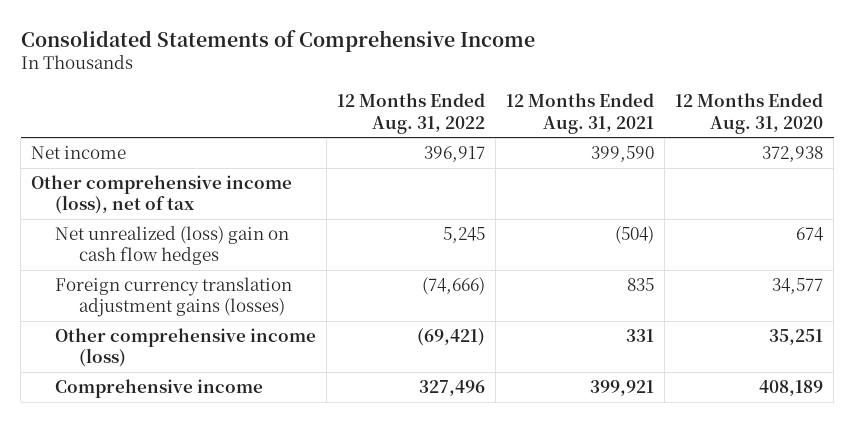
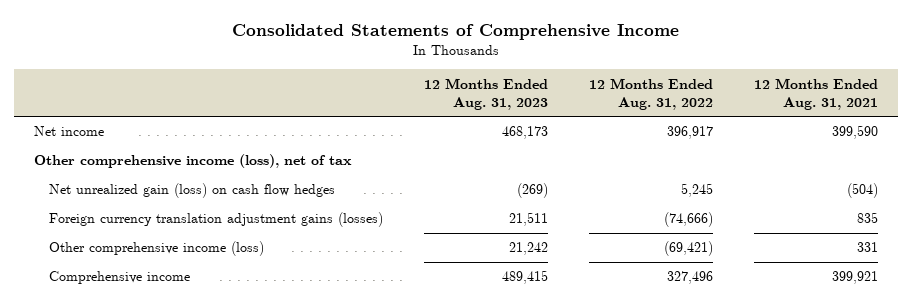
[675,93,824,134] 12 Months Ended Aug. 31, 2020 -> none
none -> [423,77,548,110] 12 Months Ended Aug. 31, 2023
[55,226,290,266] Net unrealized (loss) gain on cash flow hedges -> [49,183,336,199] Net unrealized gain (loss) on cash flow hedges

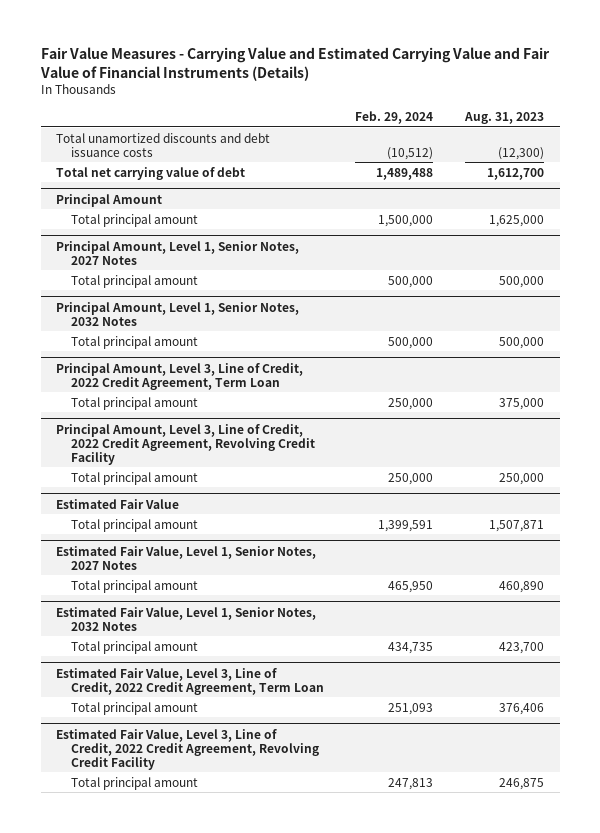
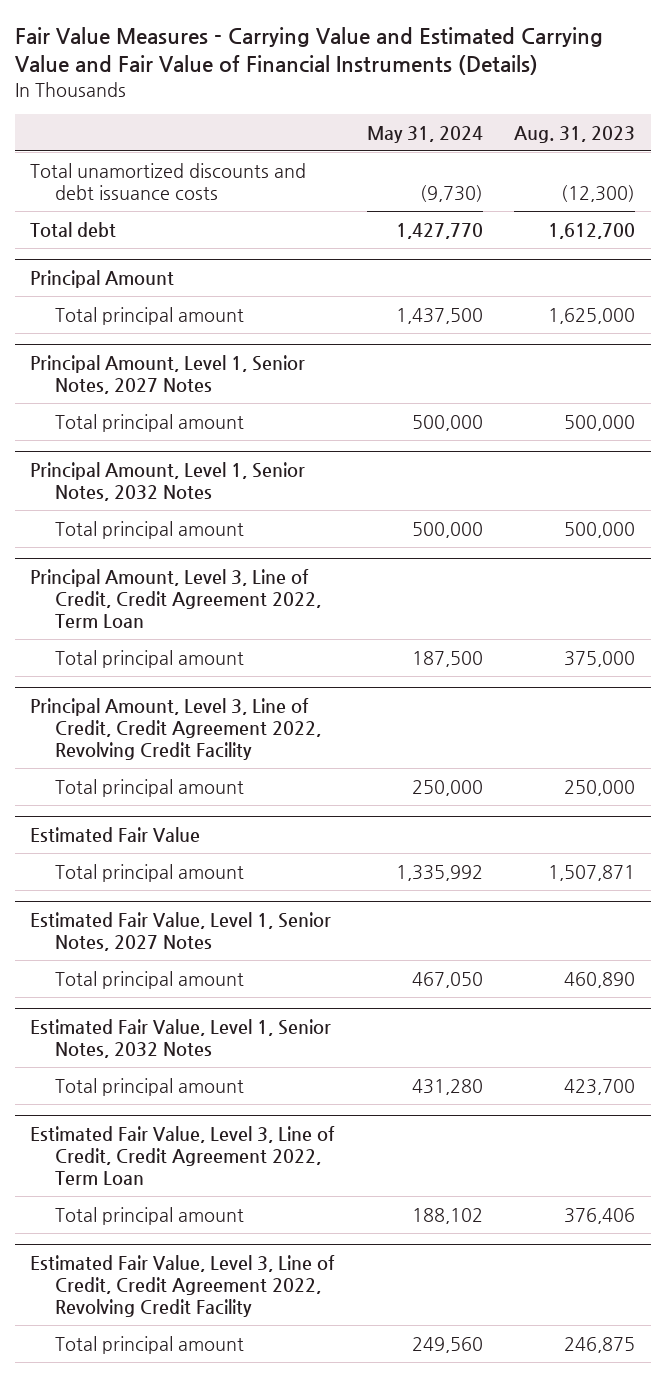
[355,110,434,124] Feb. 29, 2024 -> none
none -> [366,125,483,143] May 31, 2024
[56,166,246,180] Total net carrying value of debt -> [30,221,117,237] Total debt
[56,362,304,390] Principal Amount, Level 3, Line of Credit, 2022 Credit Agreement, Term Loan -> [30,568,321,629] Principal Amount, Level 3, Line of Credit, Credit Agreement 2022, Term Loan
[56,423,315,465] Principal Amount, Level 3, Line of Credit, 2022 Credit Agreement, Revolving Credit Facility -> [30,697,321,761] Principal Amount, Level 3, Line of Credit, Credit Agreement 2022, Revolving Credit Facility
[56,667,324,695] Estimated Fair Value, Level 3, Line of Credit, 2022 Credit Agreement, Term Loan -> [30,1125,336,1186] Estimated Fair Value, Level 3, Line of Credit, Credit Agreement 2022, Term Loan
[56,728,319,770] Estimated Fair Value, Level 3, Line of Credit, 2022 Credit Agreement, Revolving Credit Facility -> [30,1254,336,1318] Estimated Fair Value, Level 3, Line of Credit, Credit Agreement 2022, Revolving Credit Facility

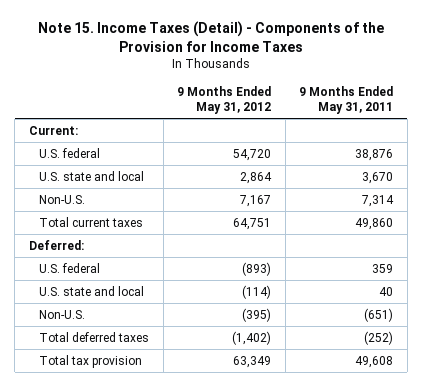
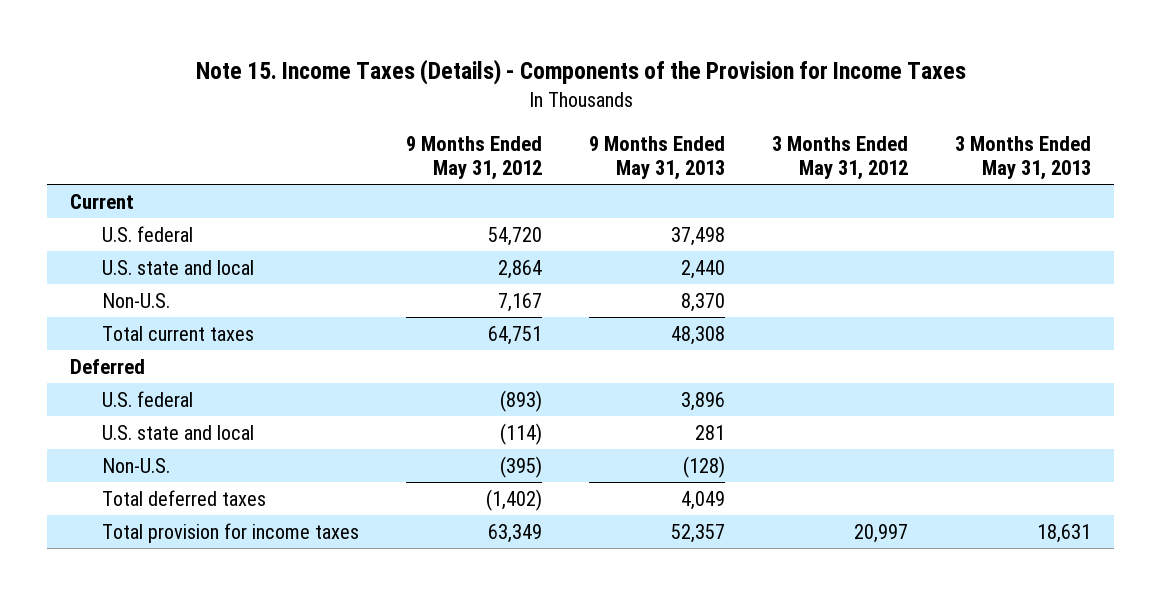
[37,21,384,52] Note 15. Income Taxes (Detail) - Components of the Provision for Income Taxes -> [195,58,966,85] Note 15. Income Taxes (Details) - Components of the Provision for Income Taxes
[299,85,394,115] 9 Months Ended May 31, 2011 -> none
none -> [588,135,725,181] 9 Months Ended May 31, 2013
none -> [771,135,908,181] 3 Months Ended May 31, 2012
none -> [954,135,1091,181] 3 Months Ended May 31, 2013
[28,125,78,135] Current: -> [70,193,135,209] Current
[28,239,84,250] Deferred: -> [70,358,146,374] Deferred
[39,354,143,368] Total tax provision -> [101,522,359,543] Total provision for income taxes

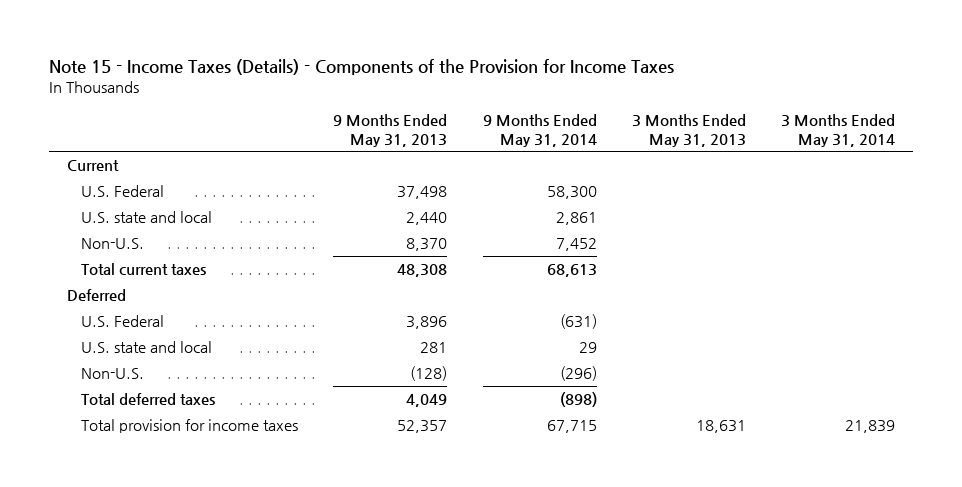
[195,58,966,85] Note 15. Income Taxes (Details) - Components of the Provision for Income Taxes -> [49,59,675,76] Note 15 - Income Taxes (Details) - Components of the Provision for Income Taxes
[405,135,542,181] 9 Months Ended May 31, 2012 -> none
[771,135,908,181] 3 Months Ended May 31, 2012 -> none
none -> [482,114,597,147] 9 Months Ended May 31, 2014
none -> [781,114,896,147] 3 Months Ended May 31, 2014
[101,225,193,242] U.S. federal -> [81,184,165,197] U.S. Federal
[101,390,193,407] U.S. federal -> [81,314,165,327] U.S. Federal

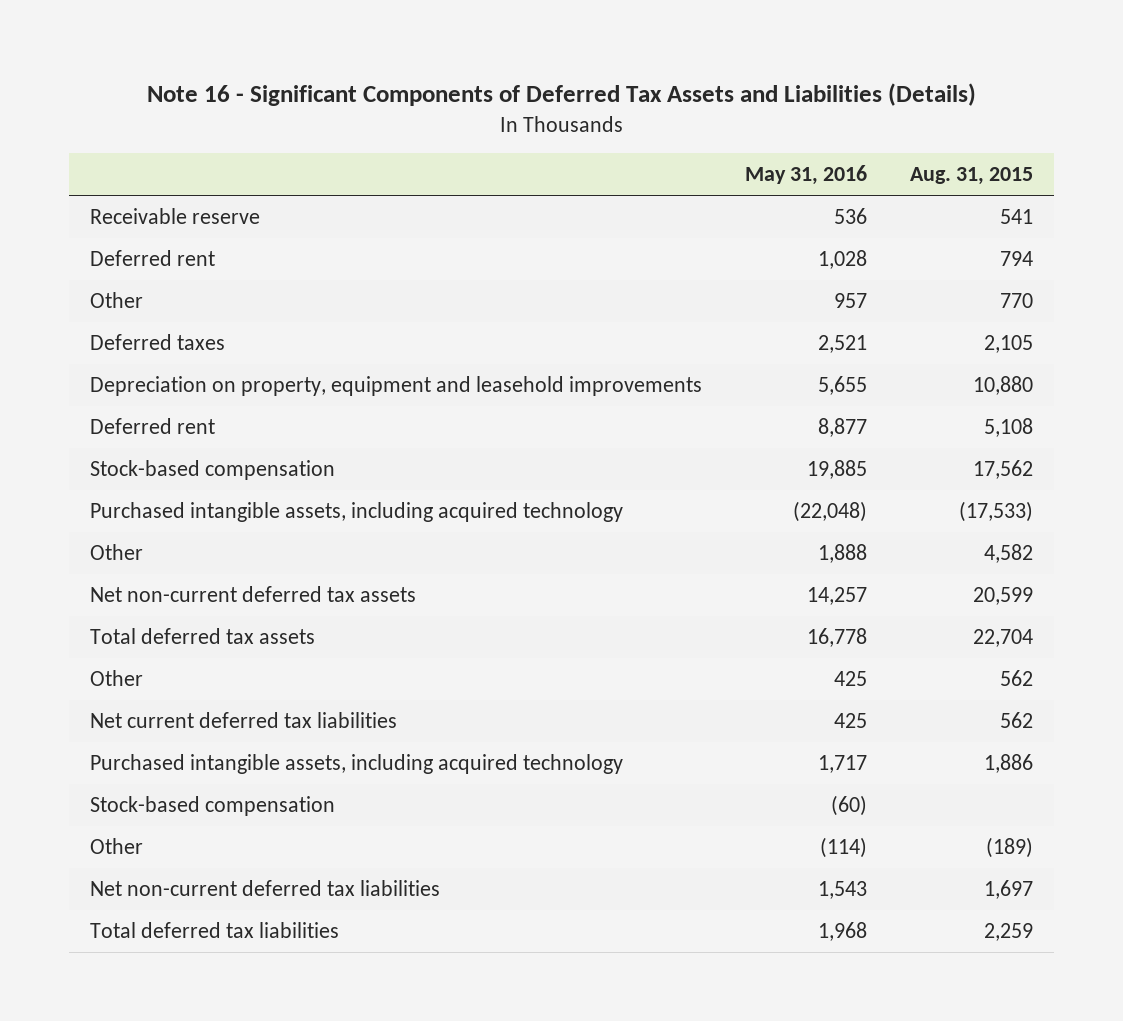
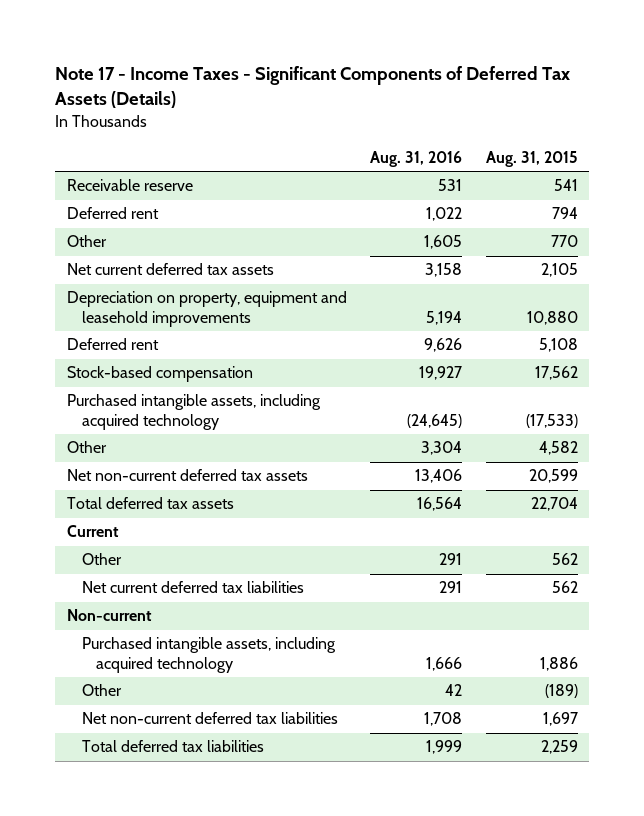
[146,83,976,107] Note 16 - Significant Components of Deferred Tax Assets and Liabilities (Details) -> [55,66,571,109] Note 17 - Income Taxes - Significant Components of Deferred Tax Assets (Details)
[745,165,868,186] May 31, 2016 -> none
none -> [370,150,463,167] Aug. 31, 2016
[90,333,226,350] Deferred taxes -> [66,263,274,276] Net current deferred tax assets
none -> [66,525,119,538] Current
none -> [66,609,152,622] Non-current
[90,795,336,816] Stock-based compensation -> none

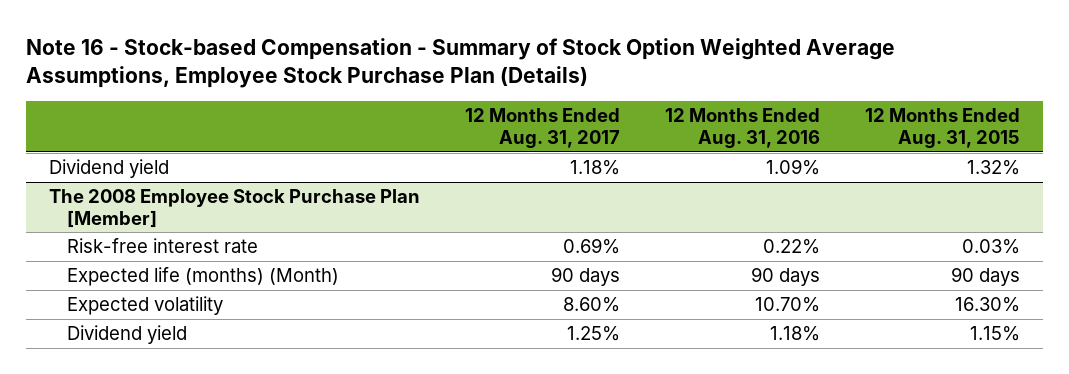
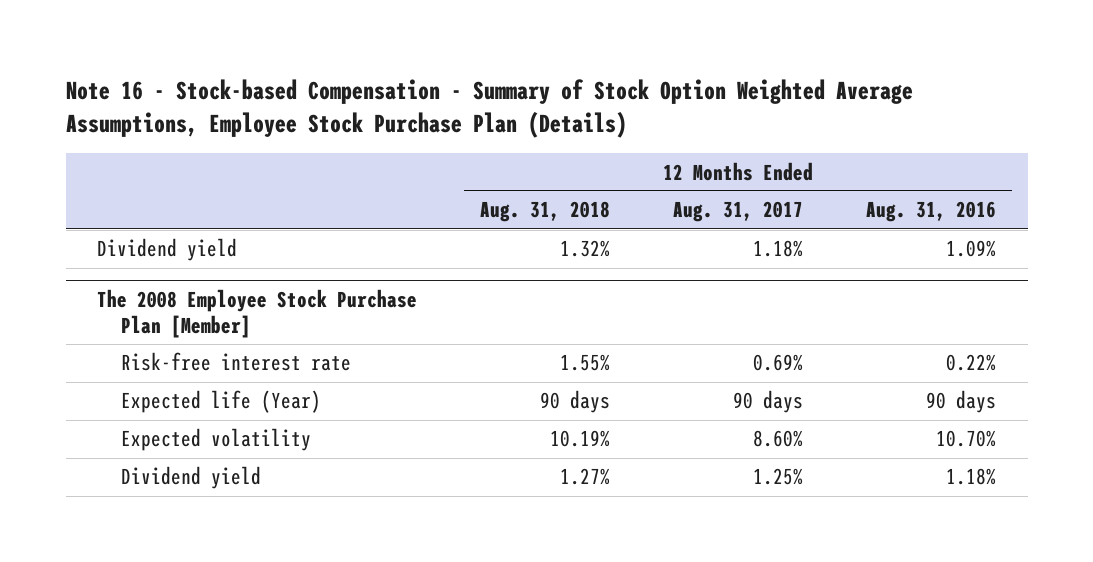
[865,108,1021,148] 12 Months Ended Aug. 31, 2015 -> none
none -> [480,201,611,223] Aug. 31, 2018
[67,267,340,287] Expected life (months) (Month) -> [121,390,322,414] Expected life (Year)

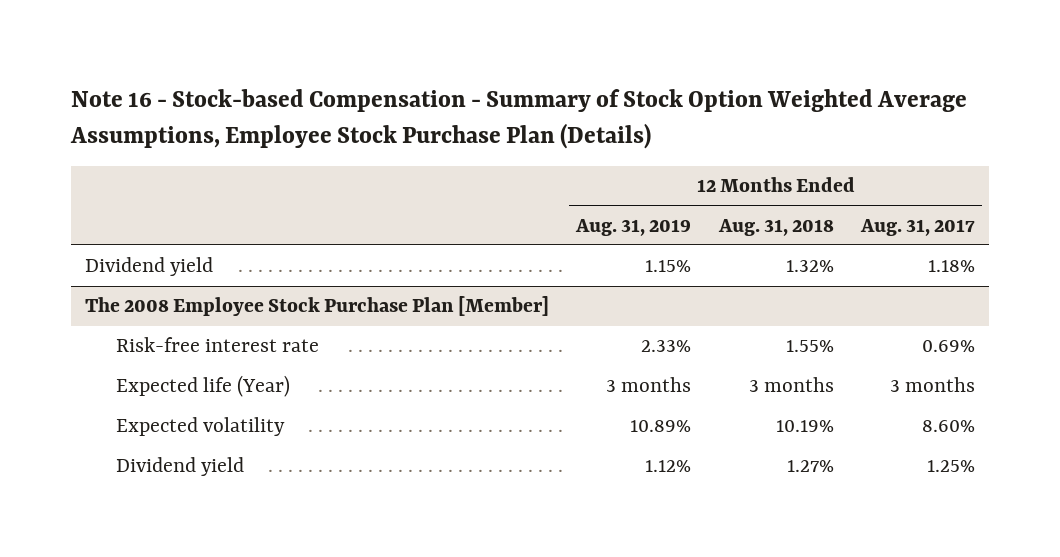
[866,201,997,223] Aug. 31, 2016 -> none
none -> [575,218,692,236] Aug. 31, 2019
[540,390,611,414] 90 days -> [748,377,834,393] 3 months
[733,390,804,414] 90 days -> [889,377,975,393] 3 months

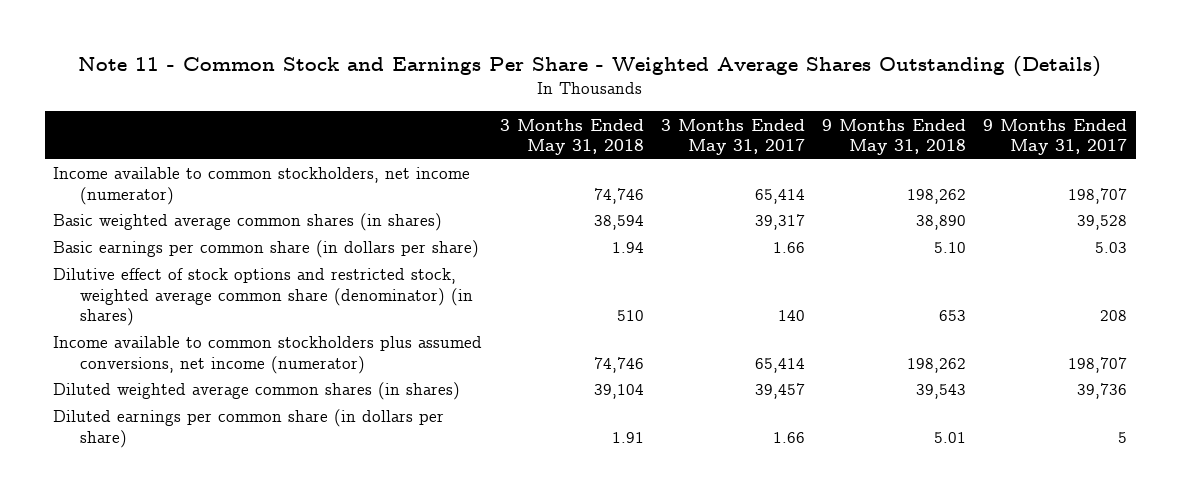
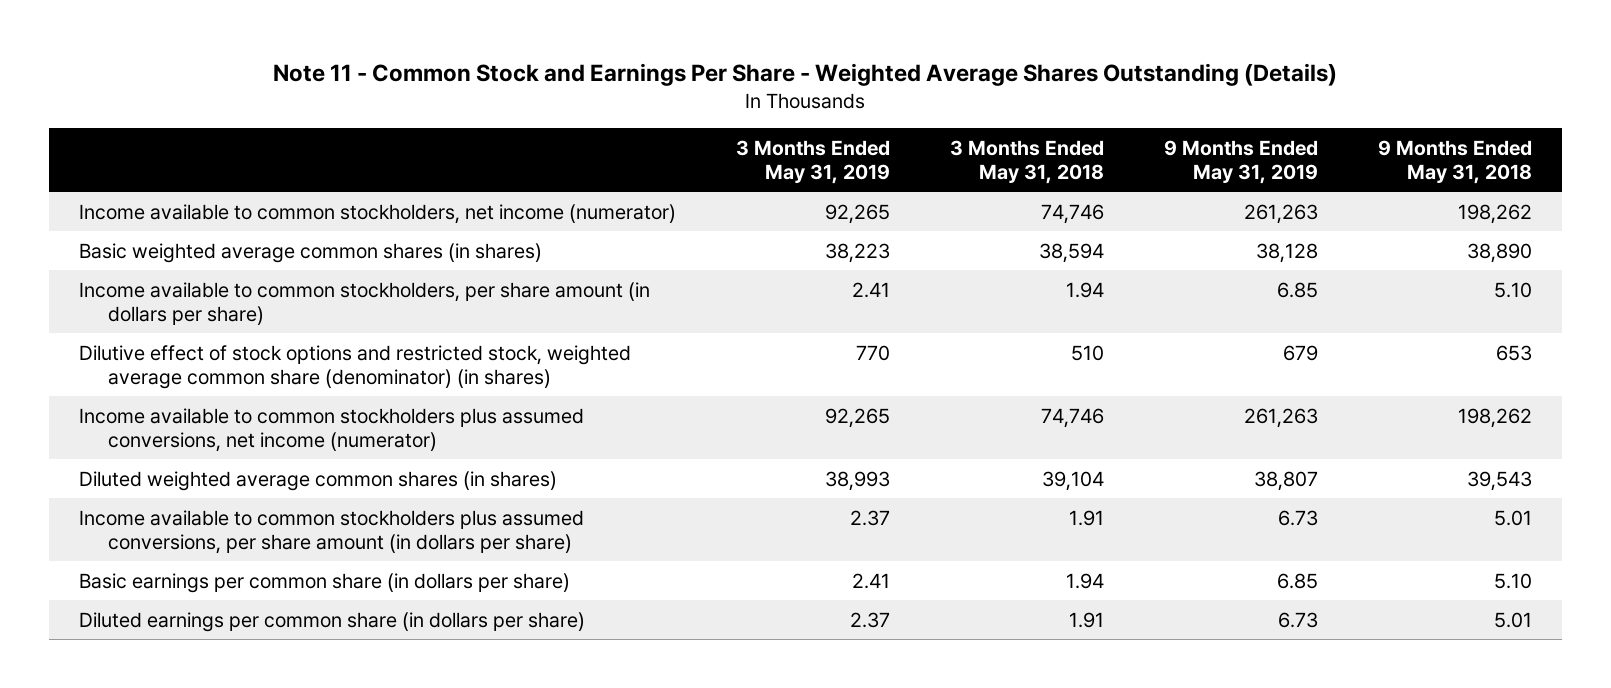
[660,118,805,156] 3 Months Ended May 31, 2017 -> none
[983,118,1128,156] 9 Months Ended May 31, 2017 -> none
none -> [736,139,891,184] 3 Months Ended May 31, 2019
none -> [1163,139,1318,184] 9 Months Ended May 31, 2019
none -> [79,281,651,325] Income available to common stockholders, per share amount (in dollars per share)
none -> [79,509,585,554] Income available to common stockholders plus assumed conversions, per share amount (in dollars per share)
[53,240,480,259] Basic earnings per common share (in dollars per share) -> [79,572,571,593] Basic earnings per common share (in dollars per share)

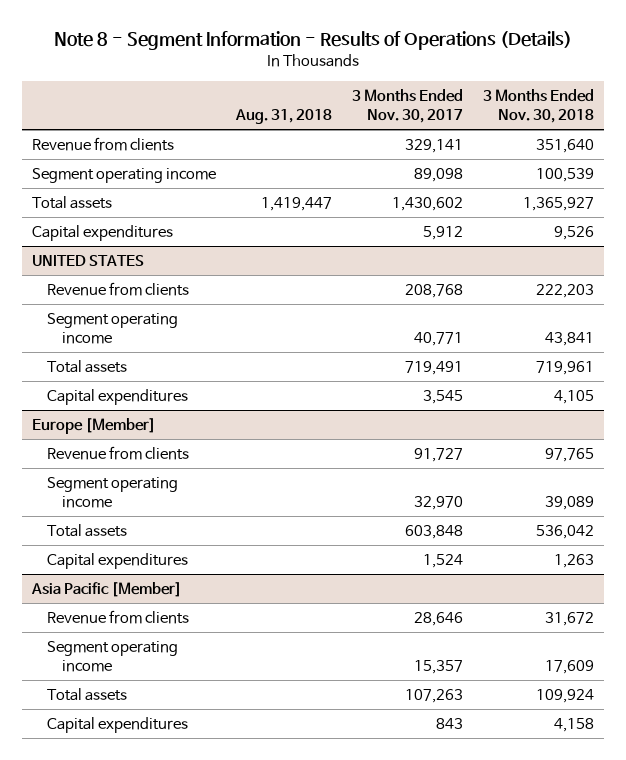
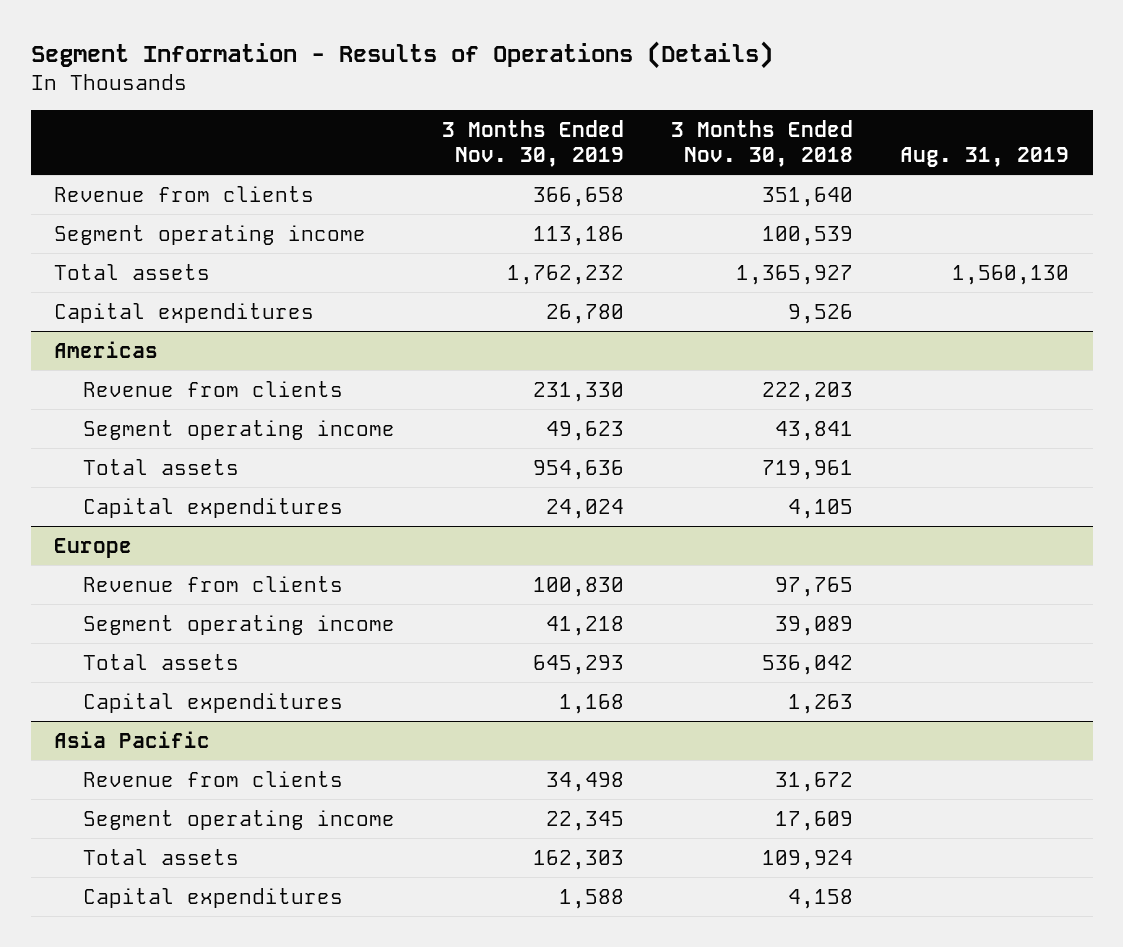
[53,31,572,51] Note 8 - Segment Information - Results of Operations (Details) -> [30,41,773,70] Segment Information - Results of Operations (Details)
[234,109,332,125] Aug. 31, 2018 -> none
[351,88,463,124] 3 Months Ended Nov. 30, 2017 -> none
none -> [441,119,624,167] 3 Months Ended Nov. 30, 2019
none -> [900,146,1070,167] Aug. 31, 2019
[31,254,144,266] UNITED STATES -> [54,340,159,358] Americas
[31,417,156,434] Europe [Member] -> [54,537,133,558] Europe
[30,581,182,597] Asia Pacific [Member] -> [54,730,211,748] Asia Pacific

